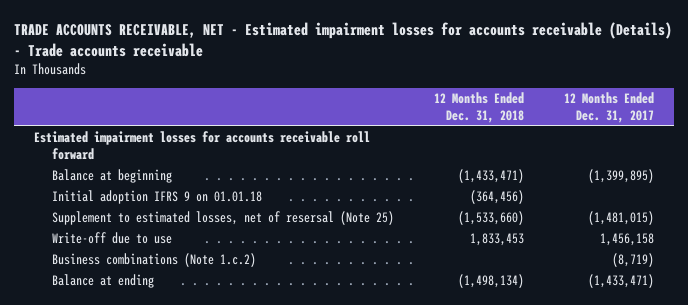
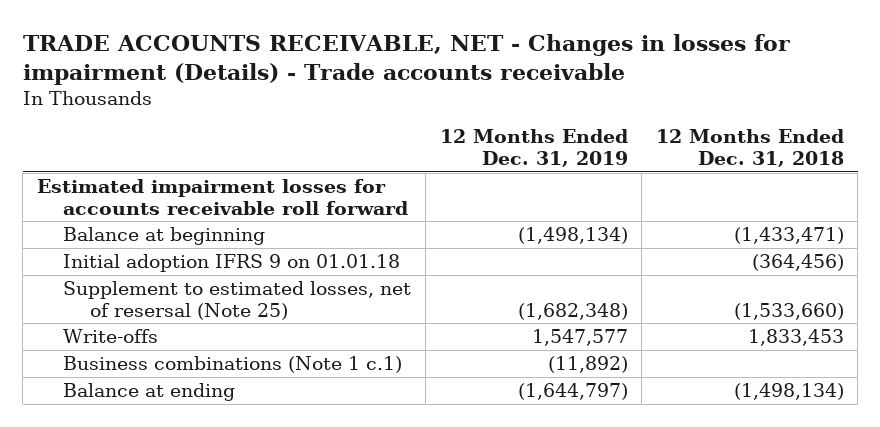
[13,21,672,57] TRADE ACCOUNTS RECEIVABLE, NET - Estimated impairment losses for accounts receivable (Details) - Trade accounts receivable -> [22,34,790,85] TRADE ACCOUNTS RECEIVABLE, NET - Changes in losses for impairment (Details) - Trade accounts receivable
[564,92,655,124] 12 Months Ended Dec. 31, 2017 -> none
none -> [439,129,628,168] 12 Months Ended Dec. 31, 2019
[51,232,172,245] Write-off due to use -> [63,329,159,344] Write-offs
[51,253,256,268] Business combinations (Note 1.c.2) -> [63,356,403,374] Business combinations (Note 1 c.1)

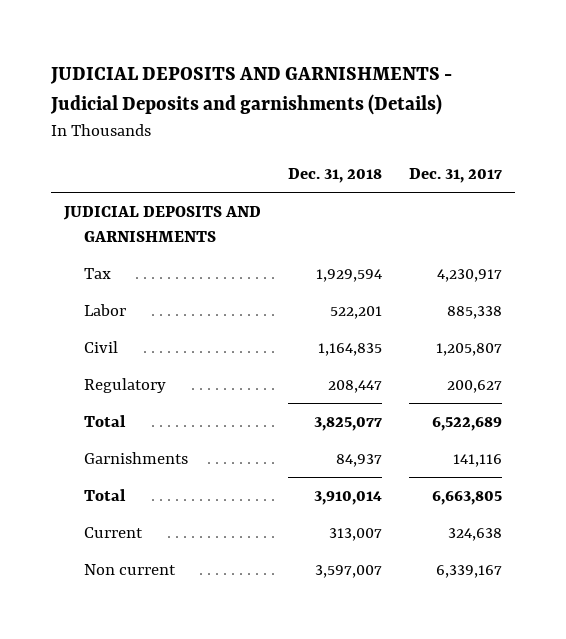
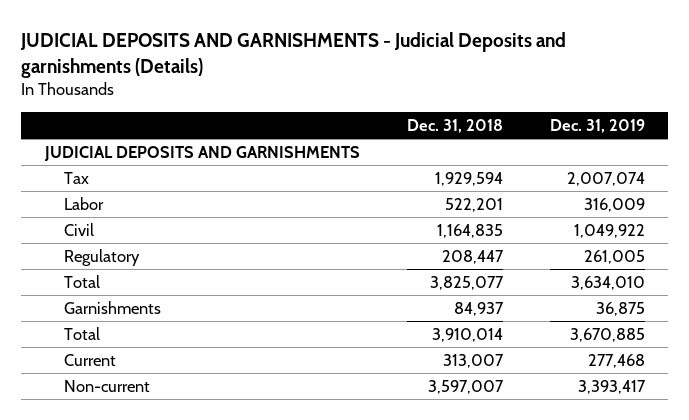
[408,168,502,184] Dec. 31, 2017 -> none
none -> [549,118,645,133] Dec. 31, 2019
[83,564,176,576] Non current -> [63,379,150,392] Non-current

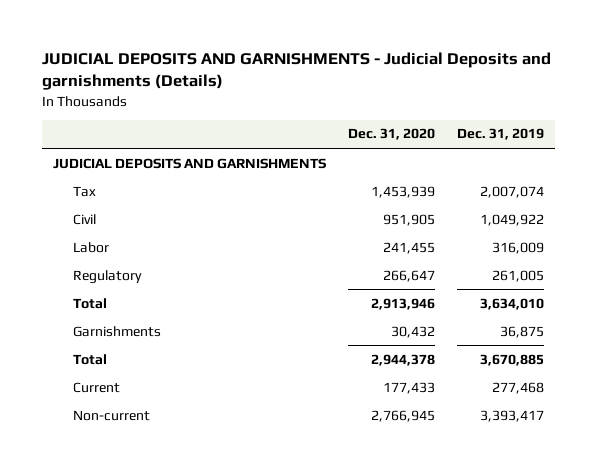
[406,118,503,133] Dec. 31, 2018 -> none
none -> [348,128,436,141] Dec. 31, 2020
[63,196,104,210] Labor -> [72,241,109,253] Labor

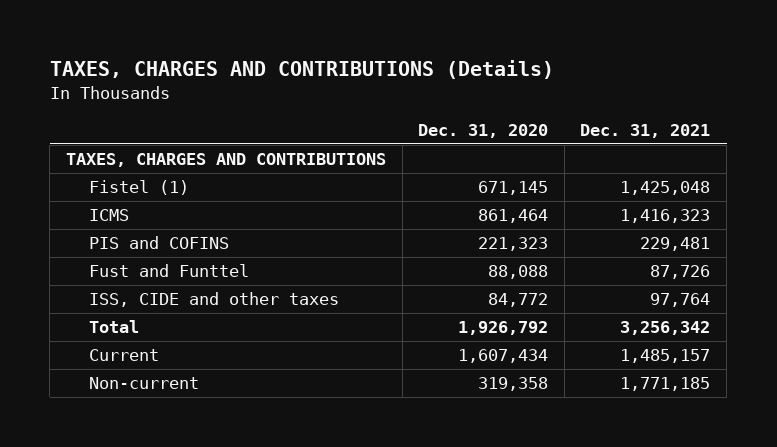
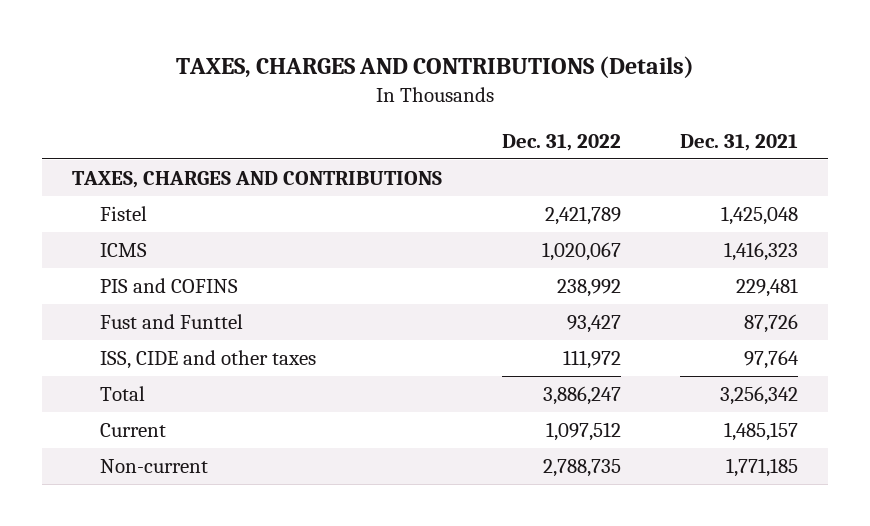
[418,124,549,139] Dec. 31, 2020 -> none
none -> [501,133,621,151] Dec. 31, 2022
[89,180,190,196] Fistel (1) -> [99,206,147,222] Fistel

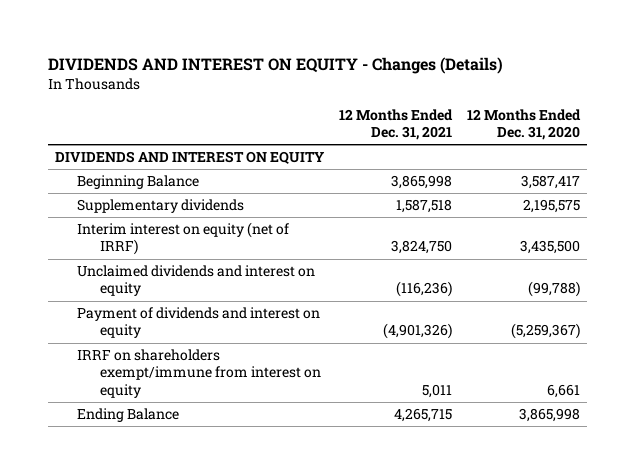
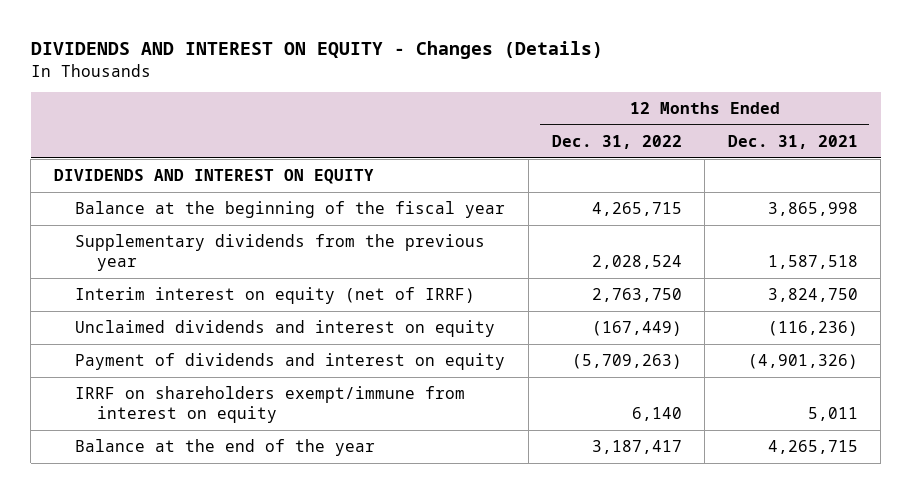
[466,108,581,141] 12 Months Ended Dec. 31, 2020 -> none
none -> [551,134,682,149] Dec. 31, 2022
[77,175,200,190] Beginning Balance -> [75,200,506,218] Balance at the beginning of the fiscal year
[77,199,245,214] Supplementary dividends -> [75,233,486,271] Supplementary dividends from the previous year
[77,408,180,423] Ending Balance -> [75,438,376,456] Balance at the end of the year

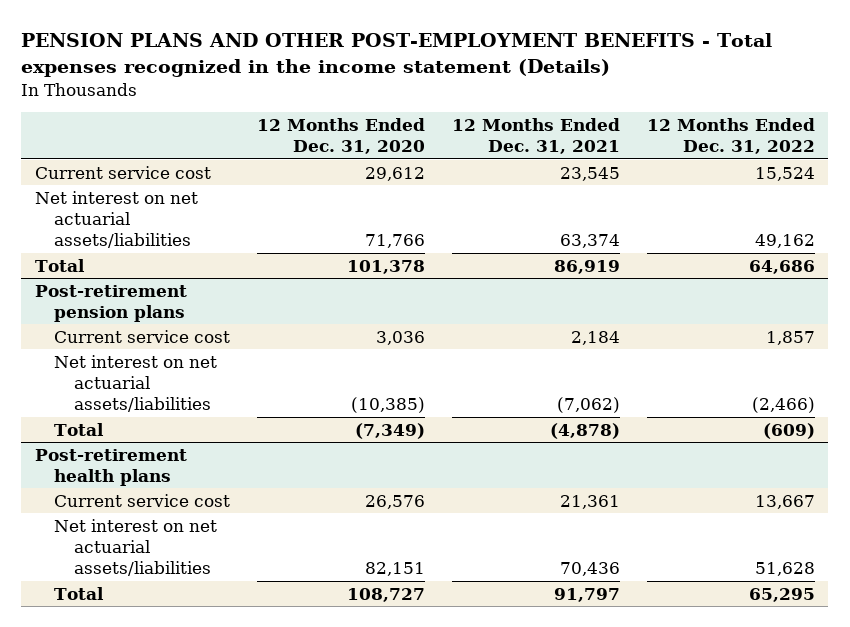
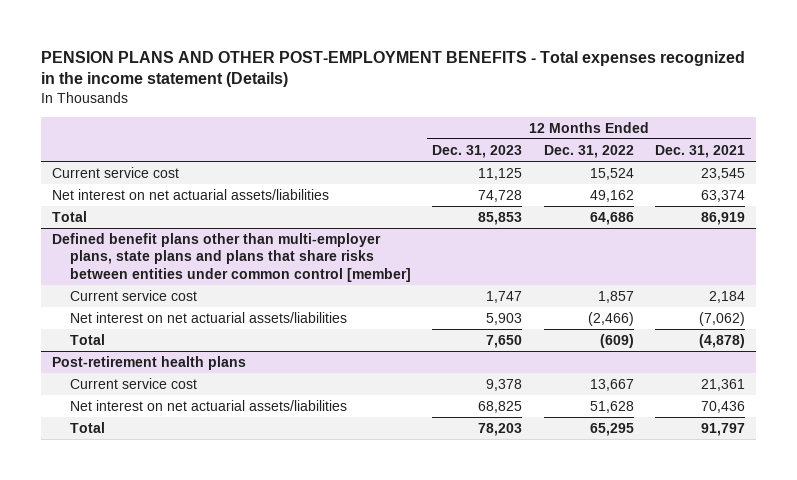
[257,118,426,155] 12 Months Ended Dec. 31, 2020 -> none
none -> [432,144,523,158] Dec. 31, 2023
[34,284,187,322] Post-retirement pension plans -> [51,232,412,282] Defined benefit plans other than multi-employer plans, state plans and plans that share risks between entities under common control [member]

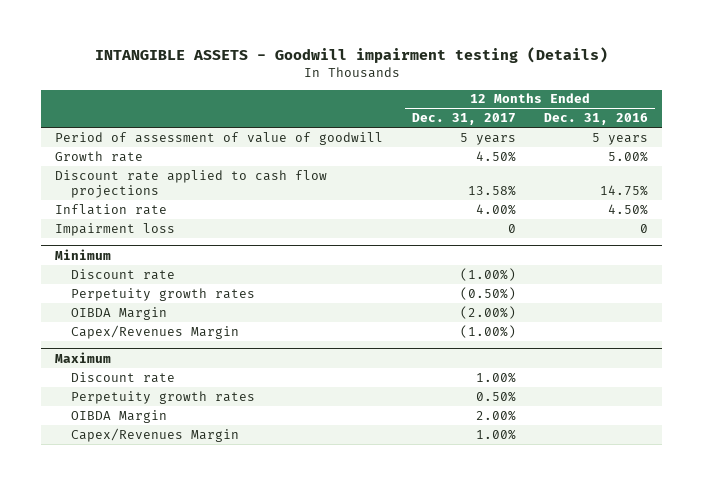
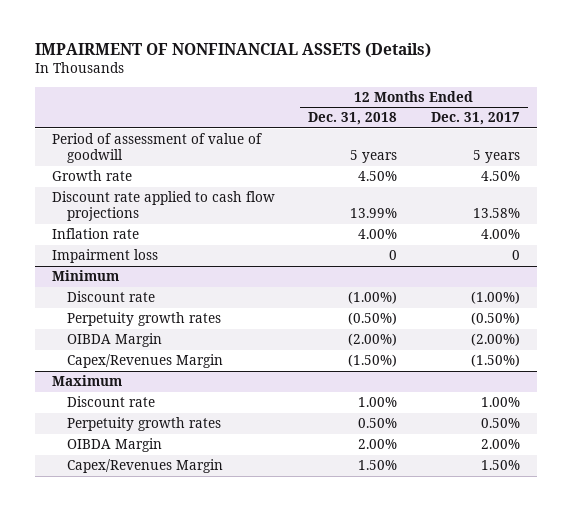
[94,47,608,64] INTANGIBLE ASSETS - Goodwill impairment testing (Details) -> [34,43,431,59] IMPAIRMENT OF NONFINANCIAL ASSETS (Details)
[544,113,649,126] Dec. 31, 2016 -> none
none -> [308,112,398,126] Dec. 31, 2018
[459,324,516,338] (1.00%) -> [471,354,521,368] (1.50%)
[475,428,516,440] 1.00% -> [481,460,521,471] 1.50%

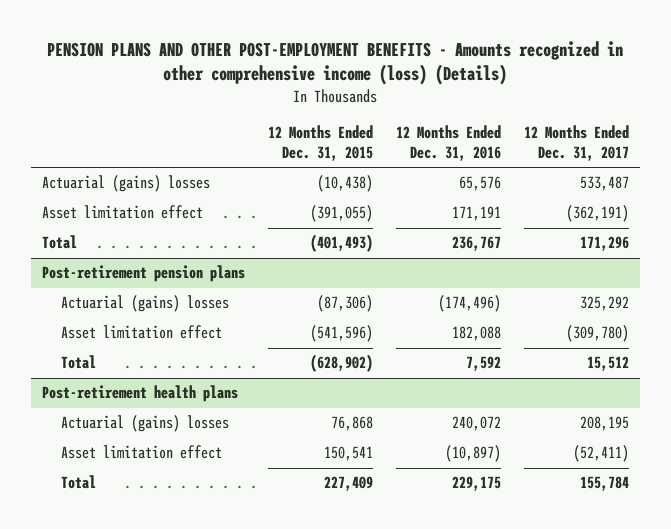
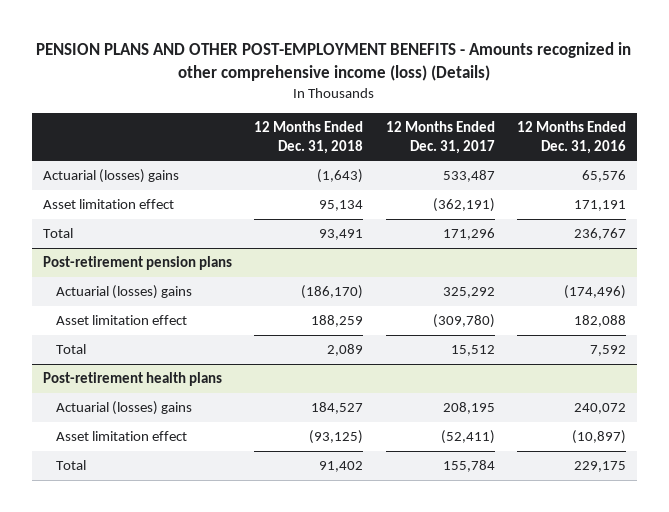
[268,124,374,161] 12 Months Ended Dec. 31, 2015 -> none
none -> [254,121,364,154] 12 Months Ended Dec. 31, 2018
[42,175,211,193] Actuarial (gains) losses -> [42,169,179,184] Actuarial (losses) gains
[61,295,230,313] Actuarial (gains) losses -> [56,285,193,300] Actuarial (losses) gains
[61,415,230,433] Actuarial (gains) losses -> [56,401,193,416] Actuarial (losses) gains

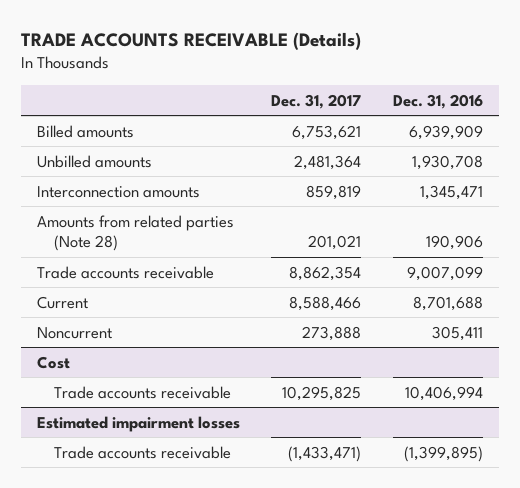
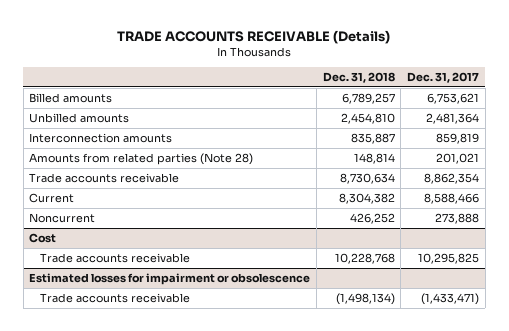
[393,93,484,109] Dec. 31, 2016 -> none
none -> [322,71,395,83] Dec. 31, 2018
[36,415,240,432] Estimated impairment losses -> [29,272,311,285] Estimated losses for impairment or obsolescence

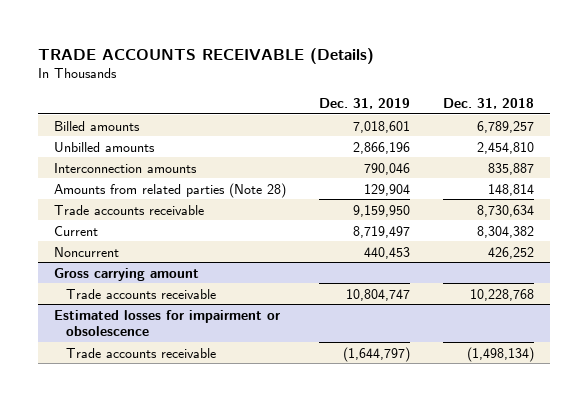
[407,71,480,83] Dec. 31, 2017 -> none
none -> [318,98,410,110] Dec. 31, 2019
[29,232,57,243] Cost -> [54,267,200,281] Gross carrying amount

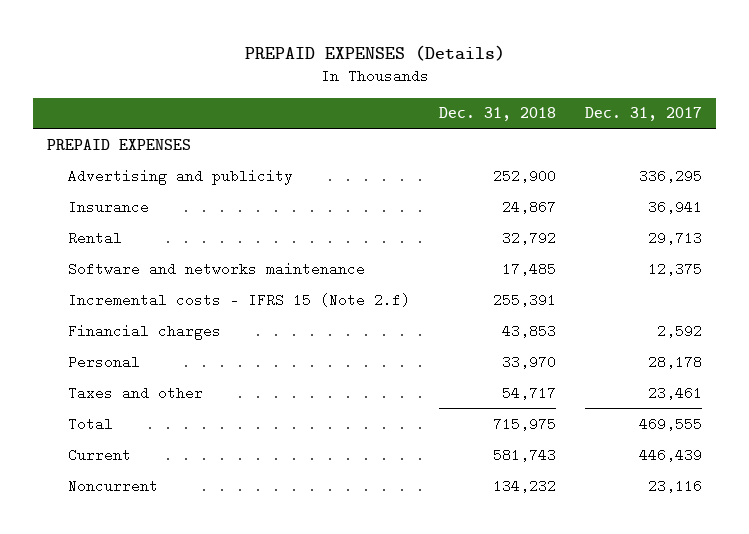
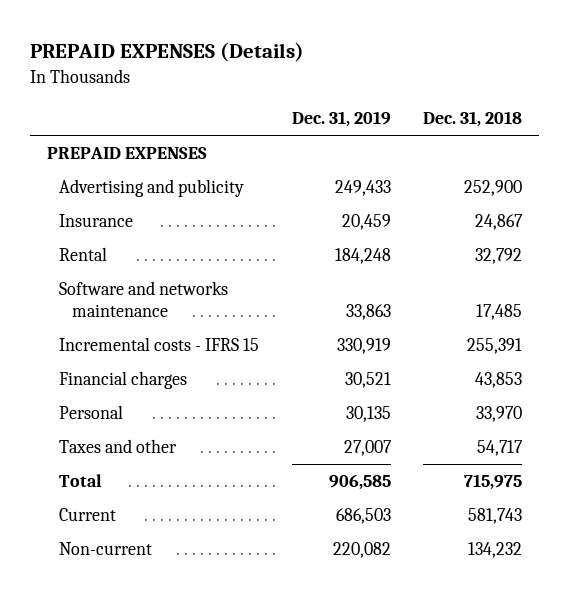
[584,107,702,122] Dec. 31, 2017 -> none
none -> [291,111,391,128] Dec. 31, 2019
[68,292,411,307] Incremental costs - IFRS 15 (Note 2.f) -> [59,337,260,352] Incremental costs - IFRS 15
[68,478,159,493] Noncurrent -> [59,542,153,556] Non-current

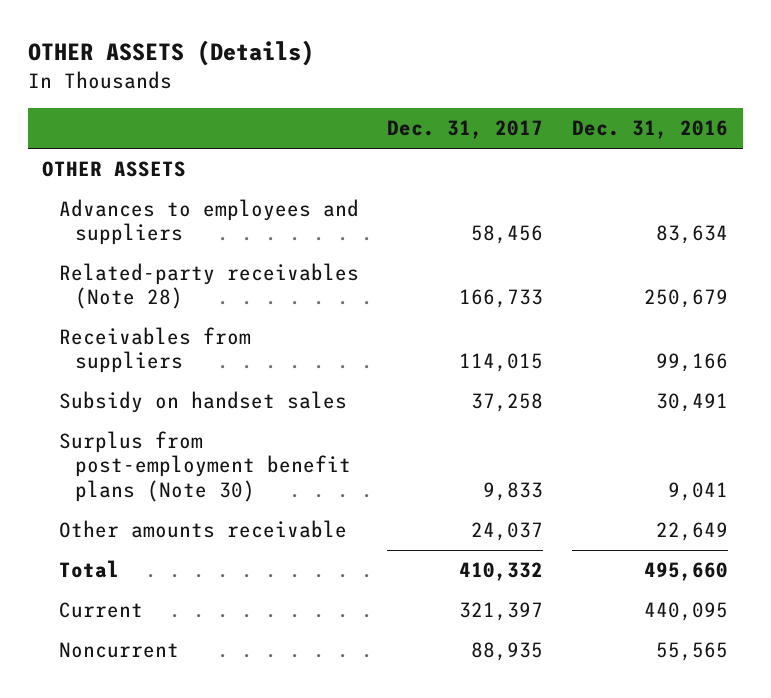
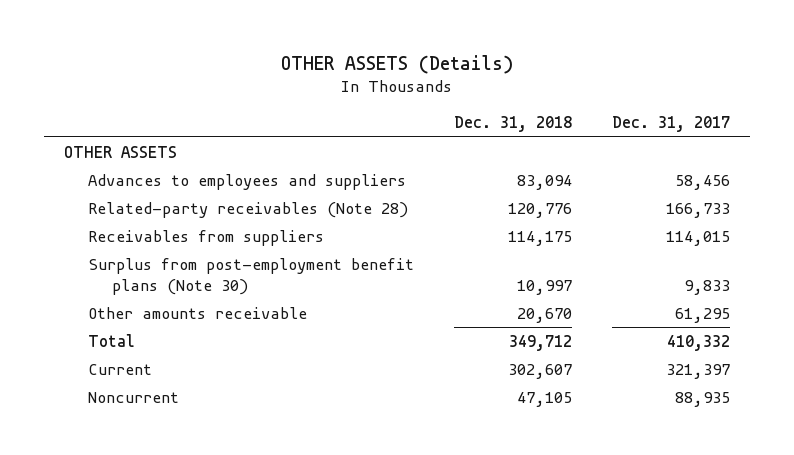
[572,120,729,140] Dec. 31, 2016 -> none
none -> [454,116,573,133] Dec. 31, 2018
[58,391,347,414] Subsidy on handset sales -> none
[471,522,544,542] 24,037 -> [675,307,731,323] 61,295

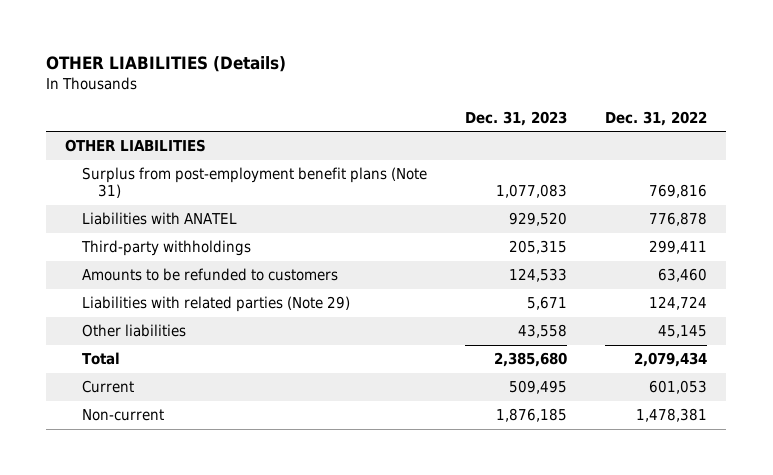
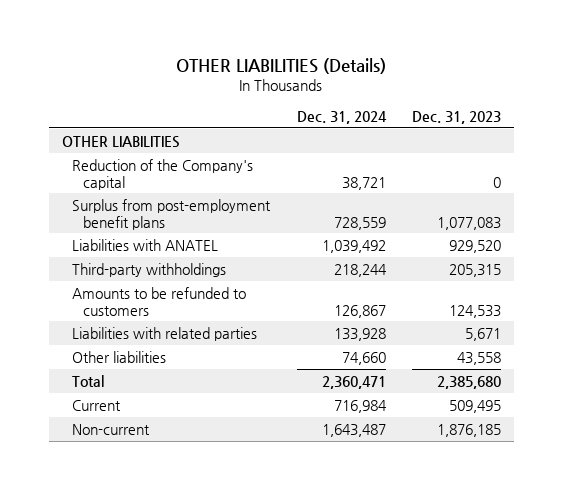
[605,110,708,126] Dec. 31, 2022 -> none
none -> [296,110,387,124] Dec. 31, 2024
none -> [72,158,254,190] Reduction of the Company's capital
[81,167,427,199] Surplus from post-employment benefit plans (Note 31) -> [72,198,272,230] Surplus from post-employment benefit plans
[81,296,350,313] Liabilities with related parties (Note 29) -> [72,326,258,341] Liabilities with related parties

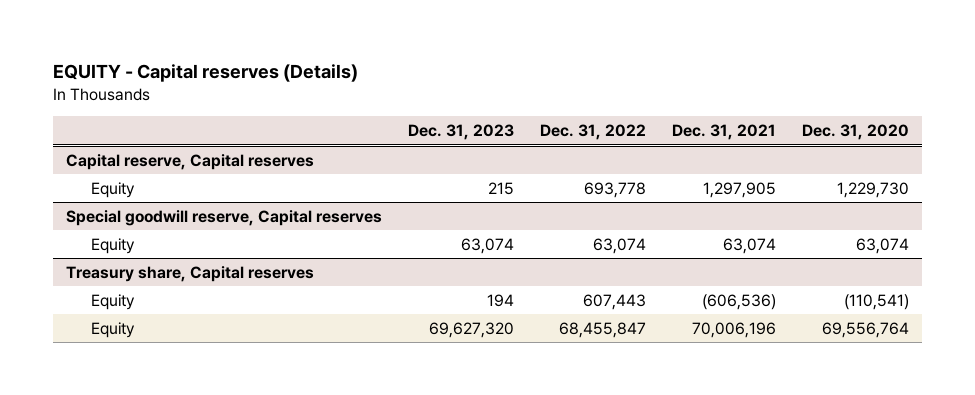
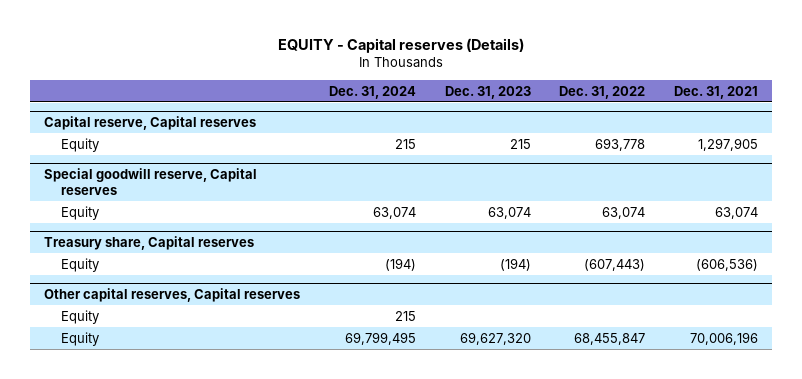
[802,124,910,141] Dec. 31, 2020 -> none
none -> [328,85,416,99] Dec. 31, 2024
[487,293,515,307] 194 -> [499,257,531,271] (194)
[583,293,647,310] 607,443 -> [584,258,646,271] (607,443)
none -> [44,287,301,302] Other capital reserves, Capital reserves
none -> [60,309,99,324] Equity

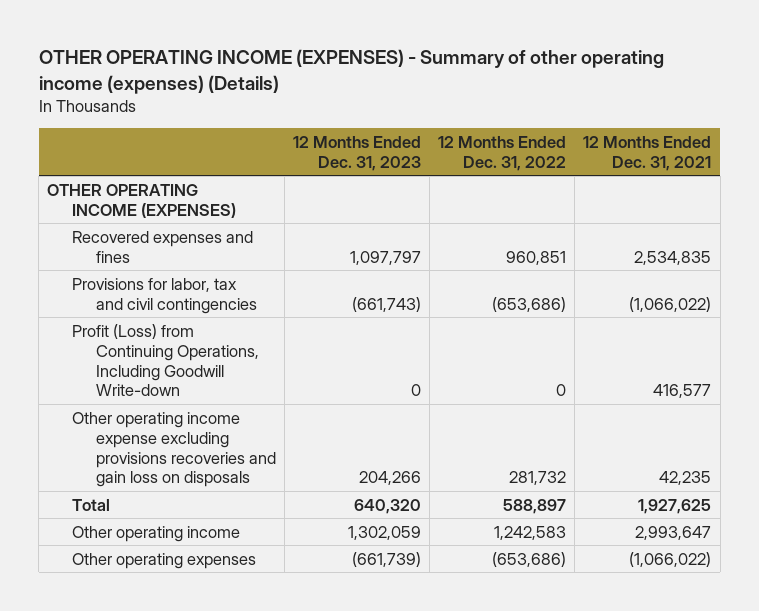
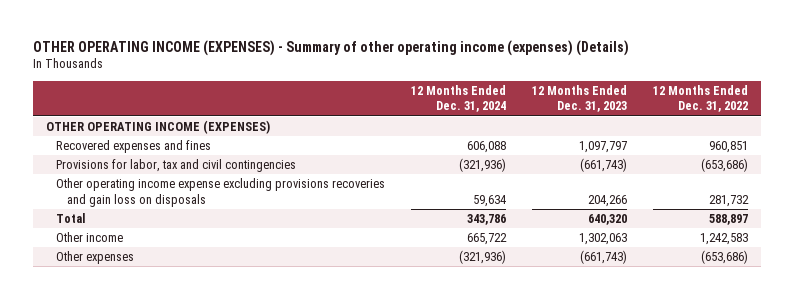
[583,135,712,171] 12 Months Ended Dec. 31, 2021 -> none
none -> [411,84,507,113] 12 Months Ended Dec. 31, 2024
[71,323,260,397] Profit (Loss) from Continuing Operations, Including Goodwill Write-down -> none
[71,525,240,542] Other operating income -> [56,232,124,243] Other income
[348,525,422,540] 1,302,059 -> [579,233,628,246] 1,302,063
[71,552,256,569] Other operating expenses -> [56,251,135,265] Other expenses
[352,551,422,567] (661,739) -> [580,250,628,265] (661,743)

